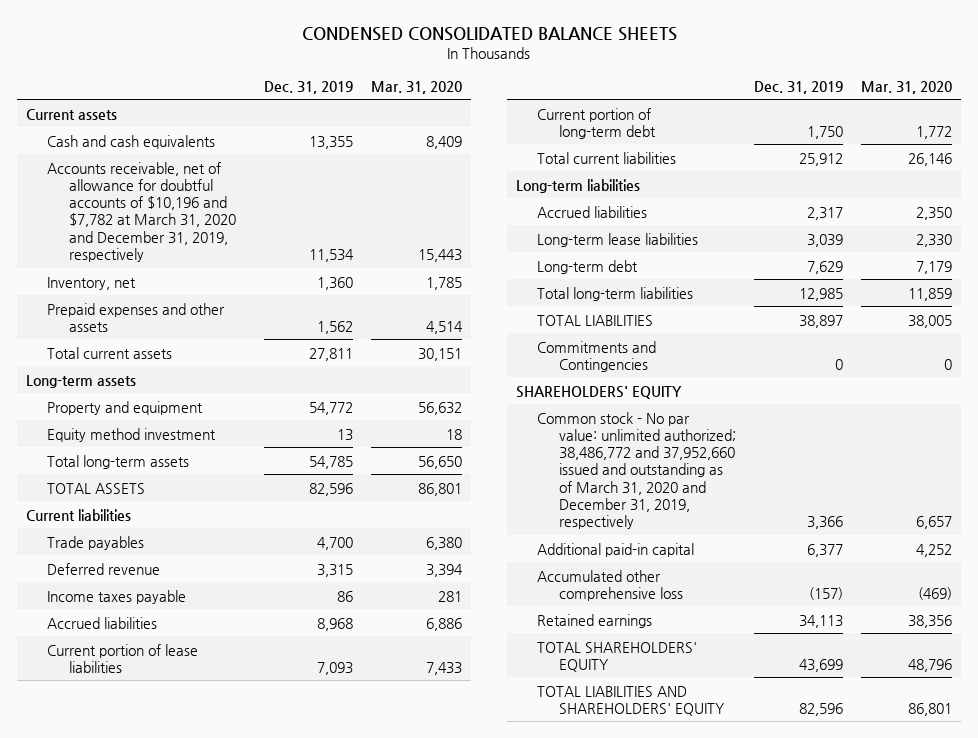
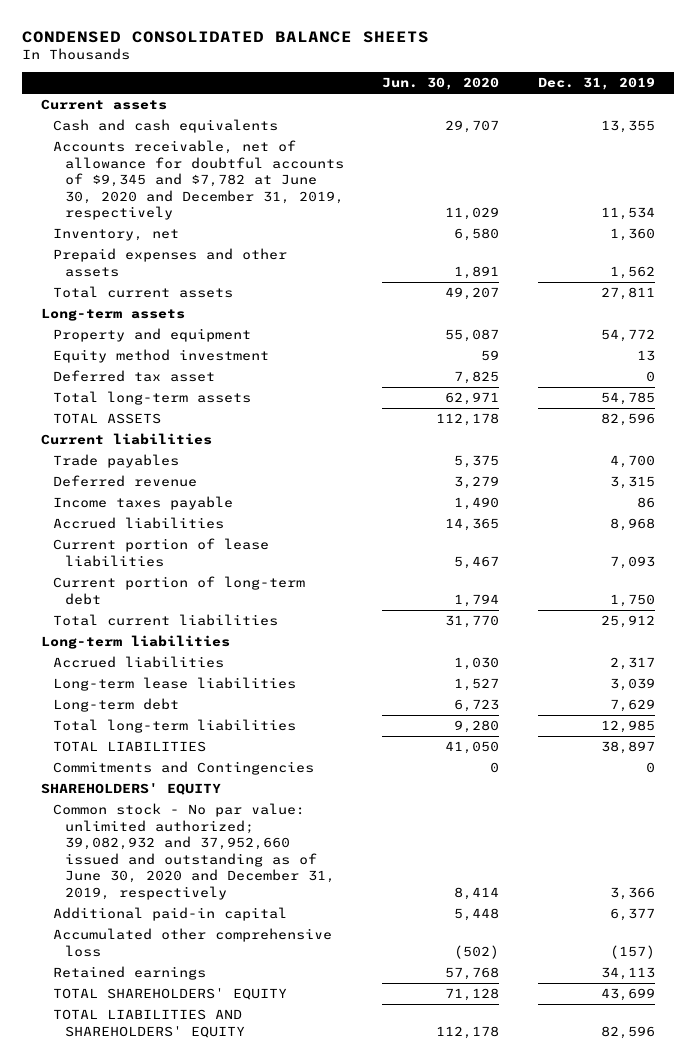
[371,80,463,94] Mar. 31, 2020 -> none
none -> [382,77,500,91] Jun. 30, 2020
[47,161,236,262] Accounts receivable, net of allowance for doubtful accounts of $10,196 and $7,782 at March 31, 2020 and December 31, 2019, respectively -> [52,140,344,221] Accounts receivable, net of allowance for doubtful accounts of $9,345 and $7,782 at June 30, 2020 and December 31, 2019, respectively
none -> [52,370,215,383] Deferred tax asset
[537,411,736,530] Common stock - No par value: unlimited authorized; 38,486,772 and 37,952,660 issued and outstanding as of March 31, 2020 and December 31, 2019, respectively -> [52,803,335,900] Common stock - No par value: unlimited authorized; 39,082,932 and 37,952,660 issued and outstanding as of June 30, 2020 and December 31, 2019, respectively

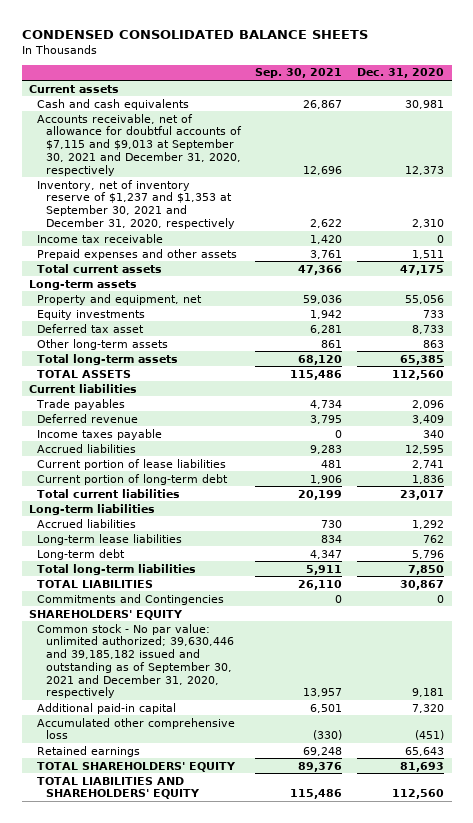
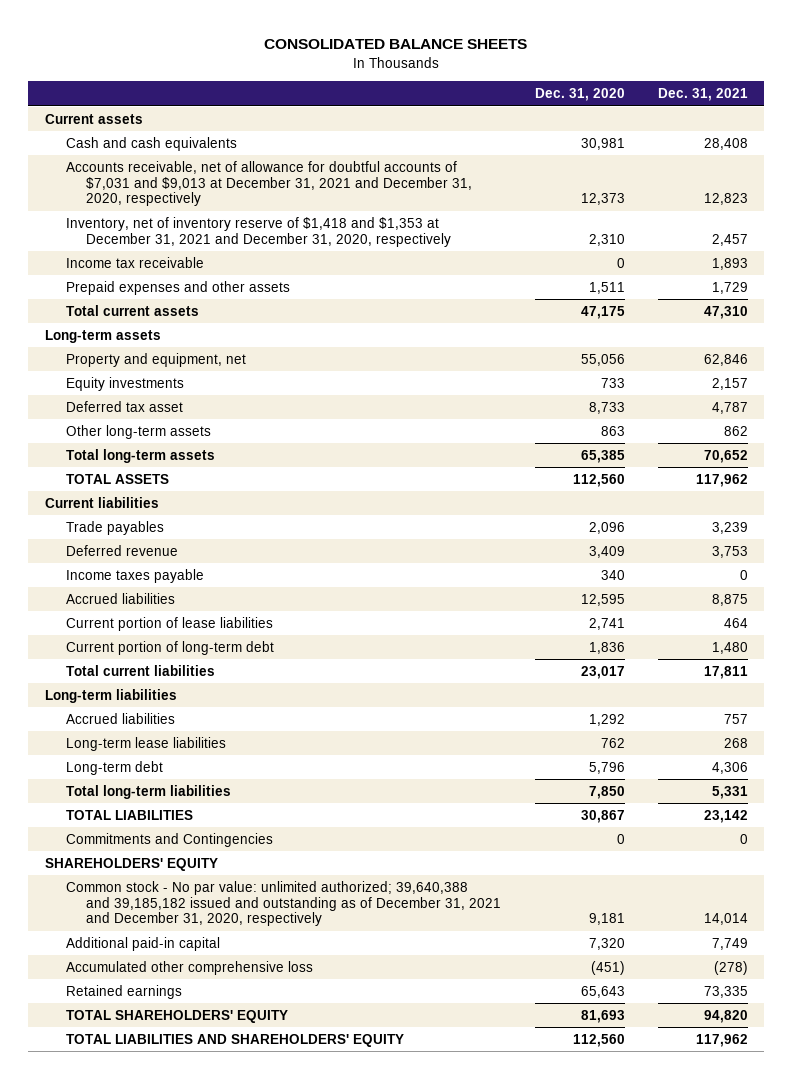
[21,29,368,39] CONDENSED CONSOLIDATED BALANCE SHEETS -> [264,39,528,50] CONSOLIDATED BALANCE SHEETS
[255,68,343,79] Sep. 30, 2021 -> none
none -> [657,88,748,102] Dec. 31, 2021
[37,113,242,176] Accounts receivable, net of allowance for doubtful accounts of $7,115 and $9,013 at September 30, 2021 and December 31, 2020, respectively -> [65,160,473,207] Accounts receivable, net of allowance for doubtful accounts of $7,031 and $9,013 at December 31, 2021 and December 31, 2020, respectively
[37,179,235,229] Inventory, net of inventory reserve of $1,237 and $1,353 at September 30, 2021 and December 31, 2020, respectively -> [65,216,452,247] Inventory, net of inventory reserve of $1,418 and $1,353 at December 31, 2021 and December 31, 2020, respectively
[37,623,234,699] Common stock - No par value: unlimited authorized; 39,630,446 and 39,185,182 issued and outstanding as of September 30, 2021 and December 31, 2020, respectively -> [65,880,502,927] Common stock - No par value: unlimited authorized; 39,640,388 and 39,185,182 issued and outstanding as of December 31, 2021 and December 31, 2020, respectively

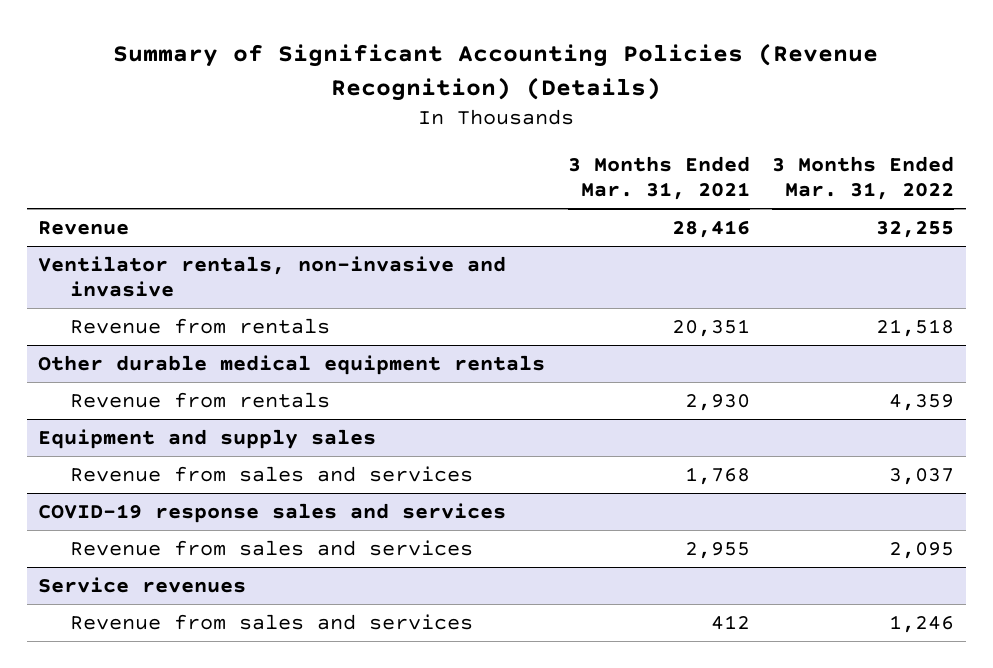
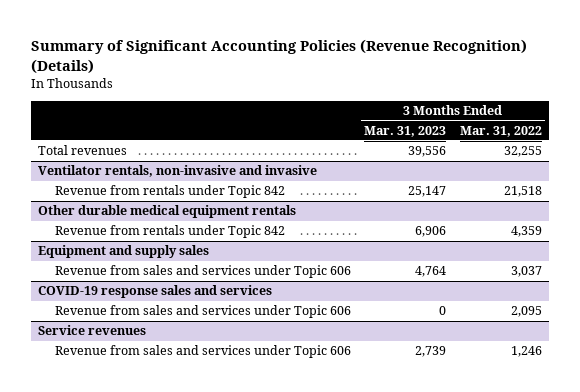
[567,155,750,200] 3 Months Ended Mar. 31, 2021 -> none
none -> [364,125,447,137] Mar. 31, 2023
[38,221,130,236] Revenue -> [38,145,128,156] Total revenues
[70,318,331,335] Revenue from rentals -> [54,185,285,199] Revenue from rentals under Topic 842
[70,392,331,409] Revenue from rentals -> [54,225,285,239] Revenue from rentals under Topic 842
[70,466,474,483] Revenue from sales and services -> [54,265,351,279] Revenue from sales and services under Topic 606
[70,540,474,557] Revenue from sales and services -> [54,305,351,319] Revenue from sales and services under Topic 606
[70,614,474,631] Revenue from sales and services -> [54,345,351,359] Revenue from sales and services under Topic 606

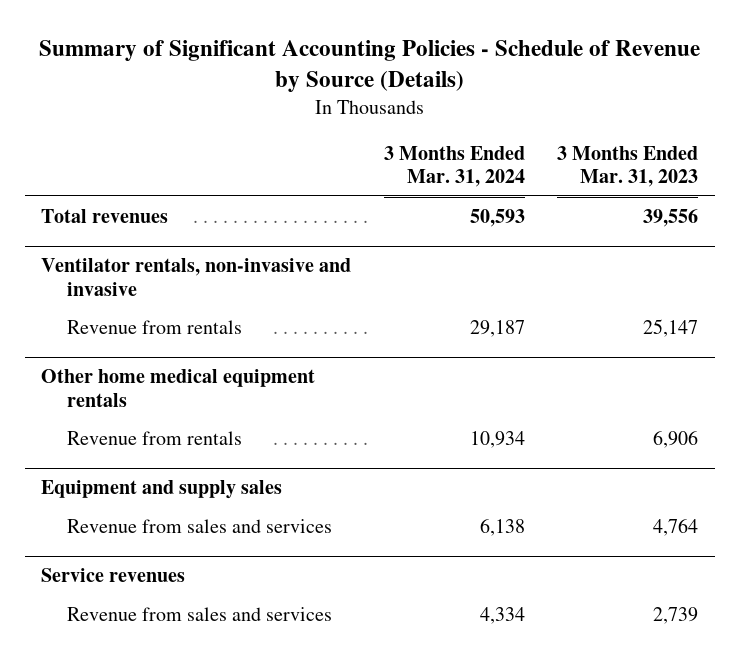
[31,39,528,74] Summary of Significant Accounting Policies (Revenue Recognition) (Details) -> [38,40,700,93] Summary of Significant Accounting Policies - Schedule of Revenue by Source (Details)
[459,125,542,137] Mar. 31, 2022 -> none
none -> [383,146,525,188] 3 Months Ended Mar. 31, 2024
[54,185,285,199] Revenue from rentals under Topic 842 -> [67,319,243,334] Revenue from rentals
[38,205,297,219] Other durable medical equipment rentals -> [41,369,316,407] Other home medical equipment rentals
[54,225,285,239] Revenue from rentals under Topic 842 -> [67,430,243,445] Revenue from rentals
[38,285,273,299] COVID-19 response sales and services -> none
[54,305,351,319] Revenue from sales and services under Topic 606 -> none
[54,265,351,279] Revenue from sales and services under Topic 606 -> [67,518,333,533] Revenue from sales and services
[54,345,351,359] Revenue from sales and services under Topic 606 -> [67,606,333,621] Revenue from sales and services

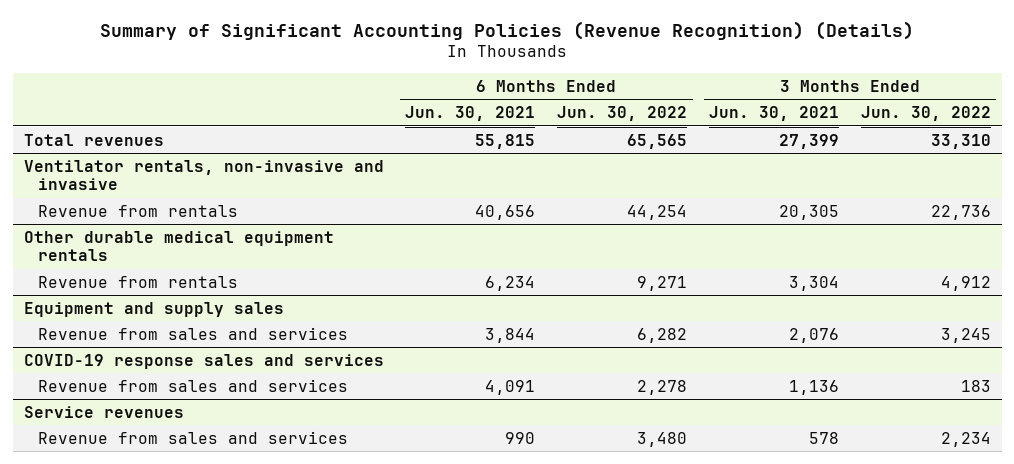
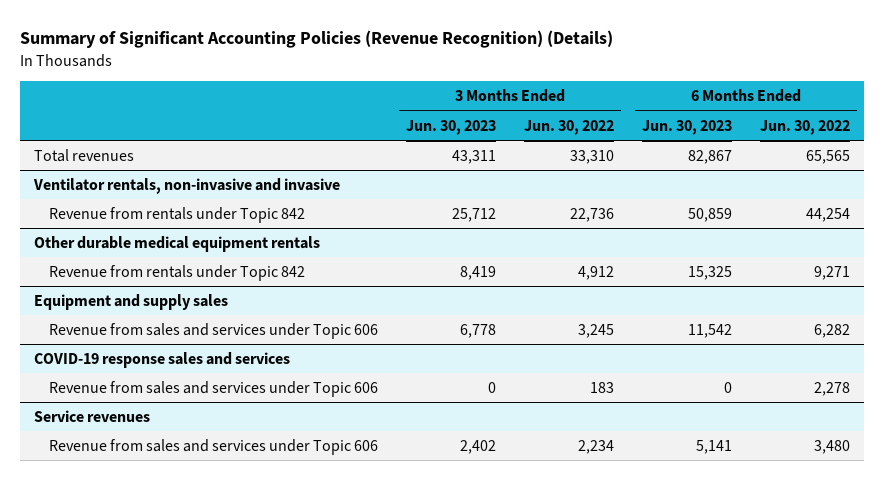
[405,106,536,122] Jun. 30, 2021 -> none
[708,106,839,122] Jun. 30, 2021 -> none
none -> [405,119,496,135] Jun. 30, 2023
none -> [641,119,732,135] Jun. 30, 2023
[38,204,239,217] Revenue from rentals -> [49,206,306,223] Revenue from rentals under Topic 842
[38,275,239,288] Revenue from rentals -> [49,264,306,281] Revenue from rentals under Topic 842
[38,326,349,340] Revenue from sales and services -> [49,322,379,339] Revenue from sales and services under Topic 606
[38,378,349,392] Revenue from sales and services -> [49,380,379,397] Revenue from sales and services under Topic 606
[38,430,349,444] Revenue from sales and services -> [49,438,379,455] Revenue from sales and services under Topic 606

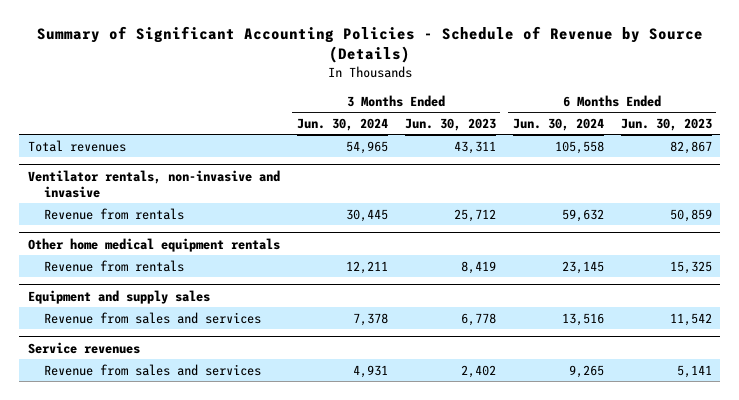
[19,30,613,49] Summary of Significant Accounting Policies (Revenue Recognition) (Details) -> [36,26,703,64] Summary of Significant Accounting Policies - Schedule of Revenue by Source (Details)
[523,119,614,135] Jun. 30, 2022 -> none
[759,119,850,135] Jun. 30, 2022 -> none
none -> [296,117,388,131] Jun. 30, 2024
none -> [512,117,604,131] Jun. 30, 2024
[49,206,306,223] Revenue from rentals under Topic 842 -> [44,207,185,220] Revenue from rentals
[33,235,320,252] Other durable medical equipment rentals -> [27,237,280,252] Other home medical equipment rentals
[49,264,306,281] Revenue from rentals under Topic 842 -> [44,259,185,272] Revenue from rentals
[33,351,290,368] COVID-19 response sales and services -> none
[49,380,379,397] Revenue from sales and services under Topic 606 -> none
[49,322,379,339] Revenue from sales and services under Topic 606 -> [44,311,262,324] Revenue from sales and services
[49,438,379,455] Revenue from sales and services under Topic 606 -> [44,363,262,376] Revenue from sales and services

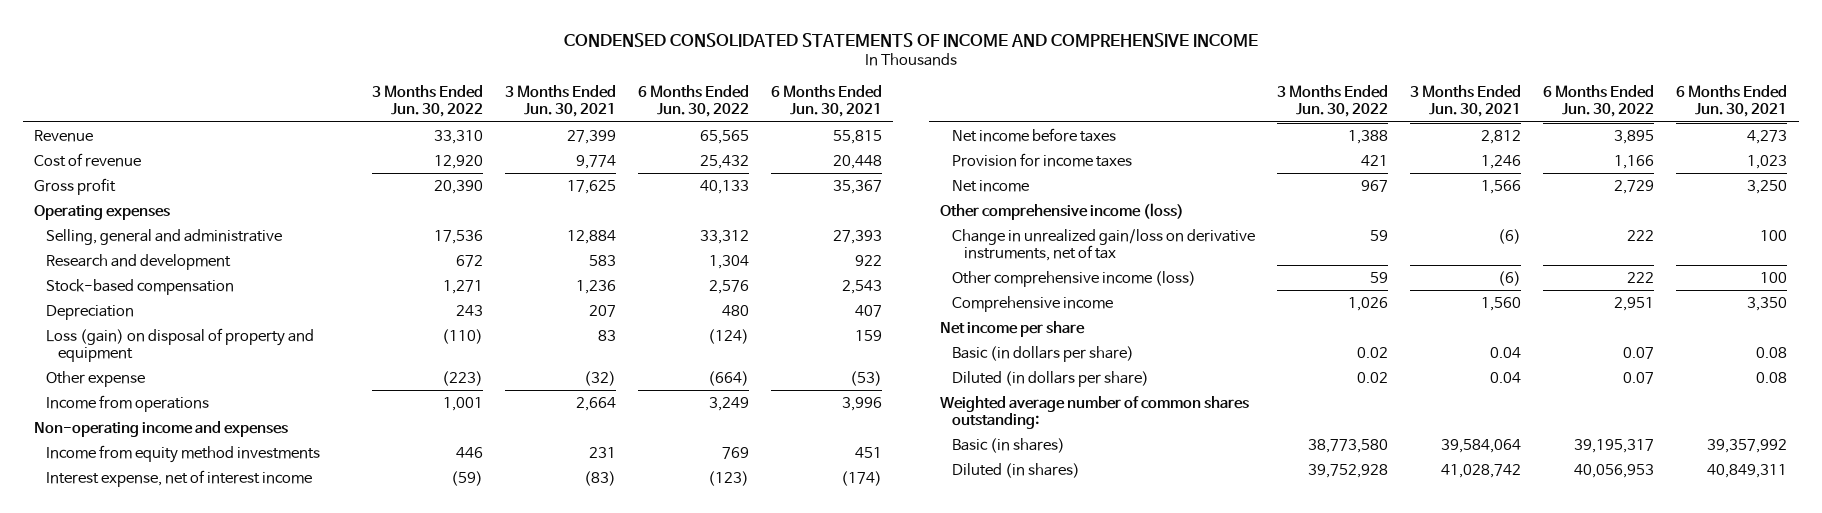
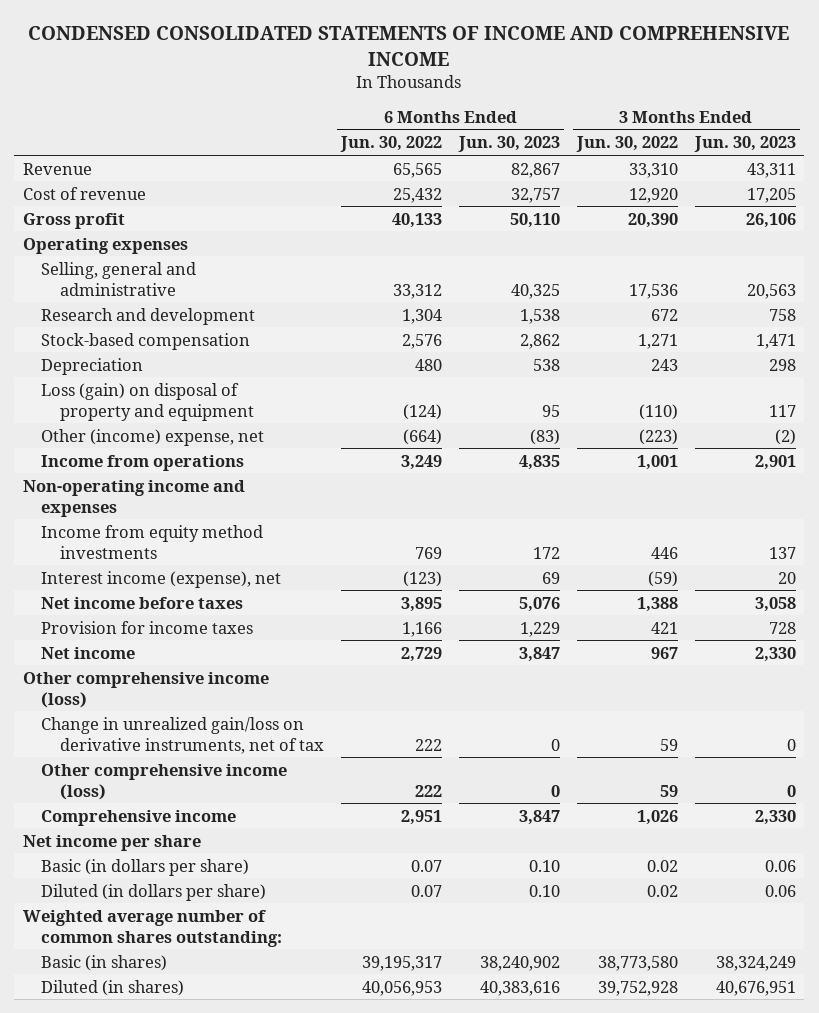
[504,84,616,118] 3 Months Ended Jun. 30, 2021 -> none
[771,84,883,118] 6 Months Ended Jun. 30, 2021 -> none
none -> [457,136,560,153] Jun. 30, 2023
none -> [693,136,796,153] Jun. 30, 2023
[46,370,146,387] Other expense -> [41,428,265,446] Other (income) expense, net
[46,469,313,487] Interest expense, net of interest income -> [41,570,282,588] Interest income (expense), net

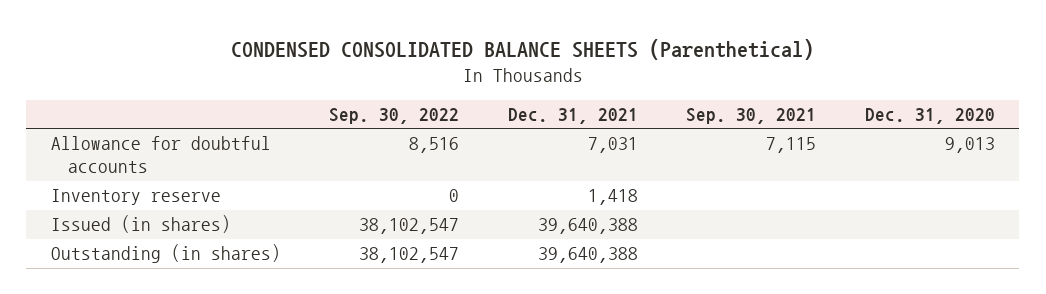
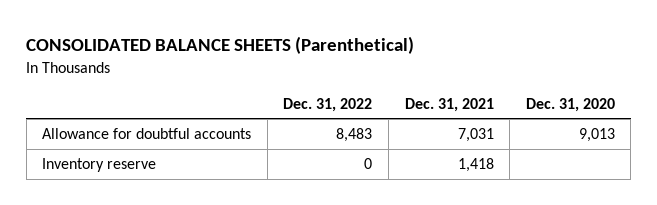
[230,38,814,60] CONDENSED CONSOLIDATED BALANCE SHEETS (Parenthetical) -> [26,36,415,55] CONSOLIDATED BALANCE SHEETS (Parenthetical)
[329,108,460,125] Sep. 30, 2022 -> none
[686,108,817,125] Sep. 30, 2021 -> none
none -> [283,97,373,112] Dec. 31, 2022
[50,215,231,234] Issued (in shares) -> none
[50,244,281,264] Outstanding (in shares) -> none

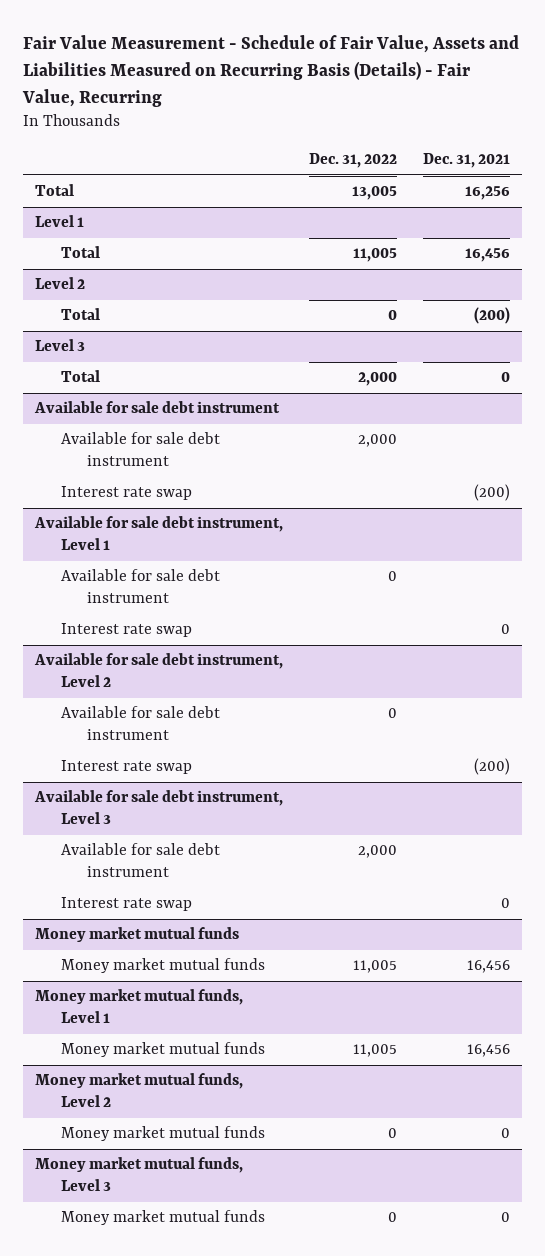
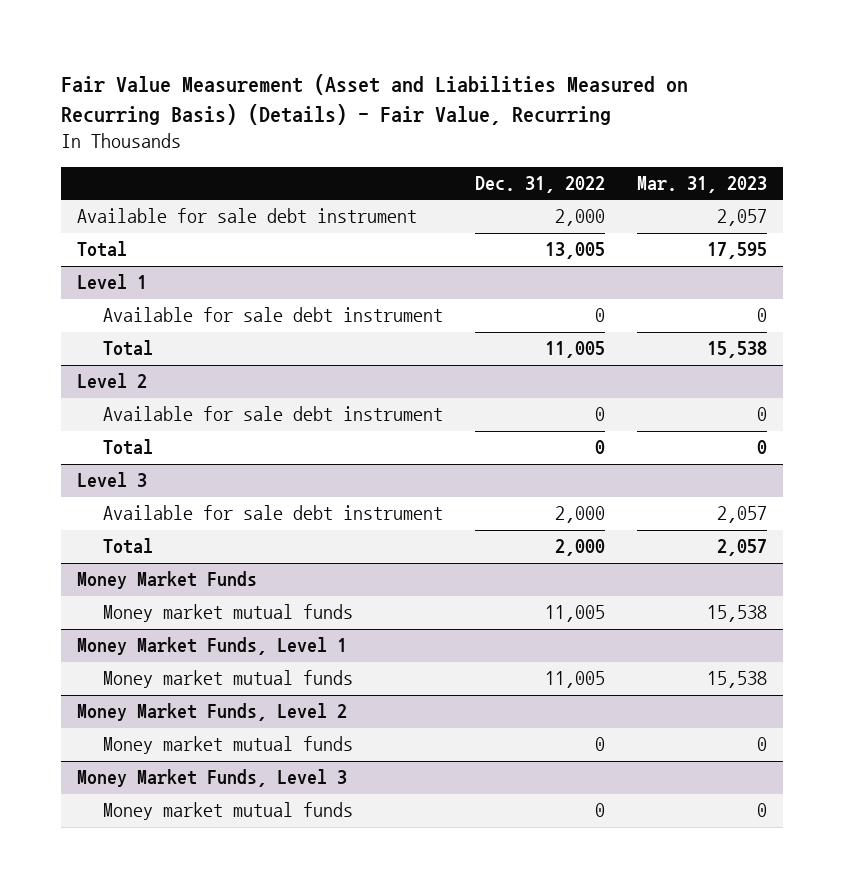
[21,35,519,108] Fair Value Measurement - Schedule of Fair Value, Assets and Liabilities Measured on Recurring Basis (Details) - Fair Value, Recurring -> [61,74,689,126] Fair Value Measurement (Asset and Liabilities Measured on Recurring Basis) (Details) - Fair Value, Recurring
[422,153,510,169] Dec. 31, 2021 -> none
none -> [637,176,768,194] Mar. 31, 2023
none -> [77,208,418,224] Available for sale debt instrument
none -> [103,307,444,323] Available for sale debt instrument
none -> [103,406,444,422] Available for sale debt instrument
[34,401,281,414] Available for sale debt instrument -> none
[61,486,193,501] Interest rate swap -> none
[34,516,284,551] Available for sale debt instrument, Level 1 -> none
[61,569,221,604] Available for sale debt instrument -> none
[61,623,193,638] Interest rate swap -> none
[34,653,284,688] Available for sale debt instrument, Level 2 -> none
[61,706,221,741] Available for sale debt instrument -> none
[61,760,193,775] Interest rate swap -> none
[34,790,284,825] Available for sale debt instrument, Level 3 -> none
[61,843,221,878] Available for sale debt instrument -> none
[61,897,193,912] Interest rate swap -> none
[61,370,101,383] Total -> [103,538,154,555] Total
[35,927,240,943] Money market mutual funds -> [77,571,258,590] Money Market Funds
[35,989,244,1024] Money market mutual funds, Level 1 -> [77,637,348,656] Money Market Funds, Level 1
[35,1073,244,1108] Money market mutual funds, Level 2 -> [77,703,348,722] Money Market Funds, Level 2
[35,1157,244,1192] Money market mutual funds, Level 3 -> [77,769,348,788] Money Market Funds, Level 3

